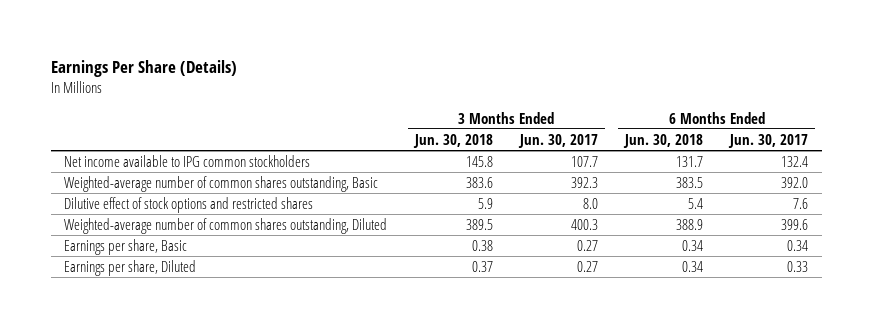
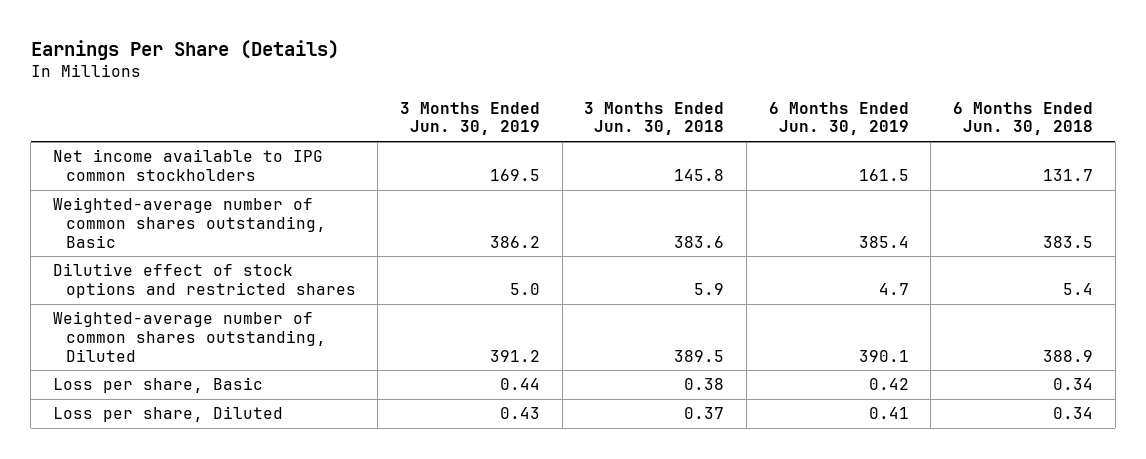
[517,133,598,148] Jun. 30, 2017 -> none
[728,133,809,148] Jun. 30, 2017 -> none
none -> [400,101,541,136] 3 Months Ended Jun. 30, 2019
none -> [768,101,909,136] 6 Months Ended Jun. 30, 2019
[64,238,188,255] Earnings per share, Basic -> [53,377,264,394] Loss per share, Basic
[64,259,197,276] Earnings per share, Diluted -> [53,406,284,423] Loss per share, Diluted

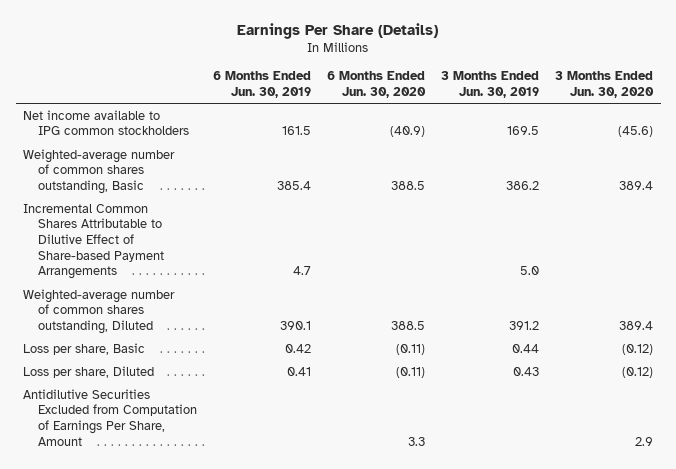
[584,101,725,136] 3 Months Ended Jun. 30, 2018 -> none
[952,101,1093,136] 6 Months Ended Jun. 30, 2018 -> none
none -> [327,71,427,98] 6 Months Ended Jun. 30, 2020
none -> [554,71,654,98] 3 Months Ended Jun. 30, 2020
[53,263,356,299] Dilutive effect of stock options and restricted shares -> [23,203,165,280] Incremental Common Shares Attributable to Dilutive Effect of Share-based Payment Arrangements
none -> [23,388,198,446] Antidilutive Securities Excluded from Computation of Earnings Per Share, Amount

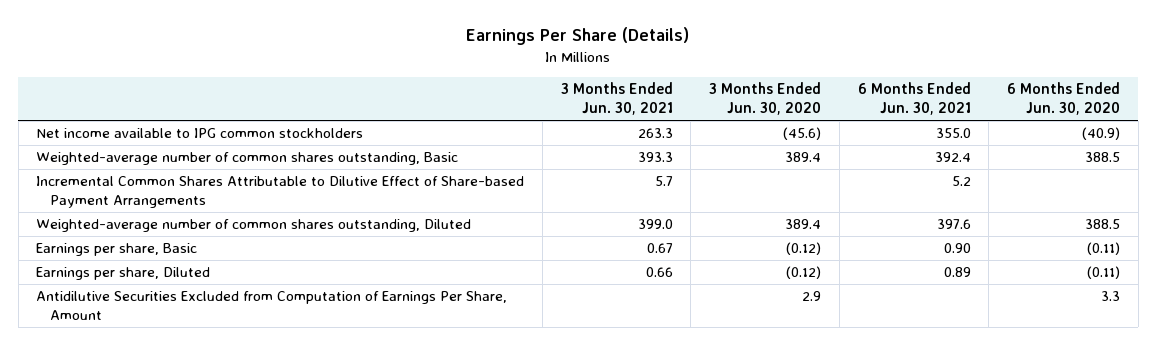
[213,71,312,98] 6 Months Ended Jun. 30, 2019 -> none
[441,71,540,98] 3 Months Ended Jun. 30, 2019 -> none
none -> [560,82,673,116] 3 Months Ended Jun. 30, 2021
none -> [857,82,971,116] 6 Months Ended Jun. 30, 2021
[23,342,146,355] Loss per share, Basic -> [36,243,198,257] Earnings per share, Basic
[23,365,155,378] Loss per share, Diluted -> [36,267,211,281] Earnings per share, Diluted

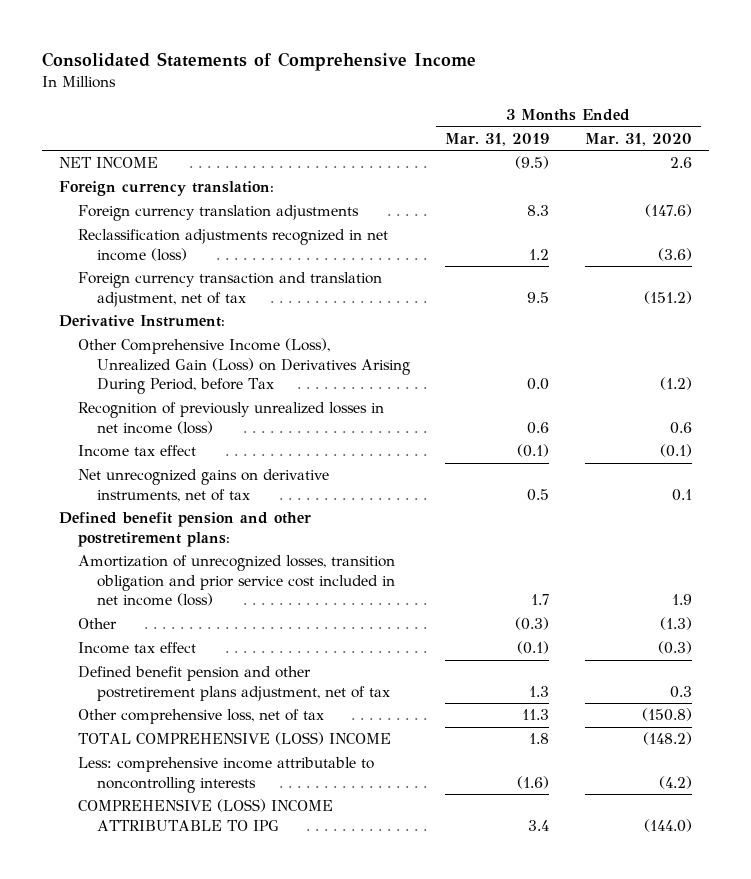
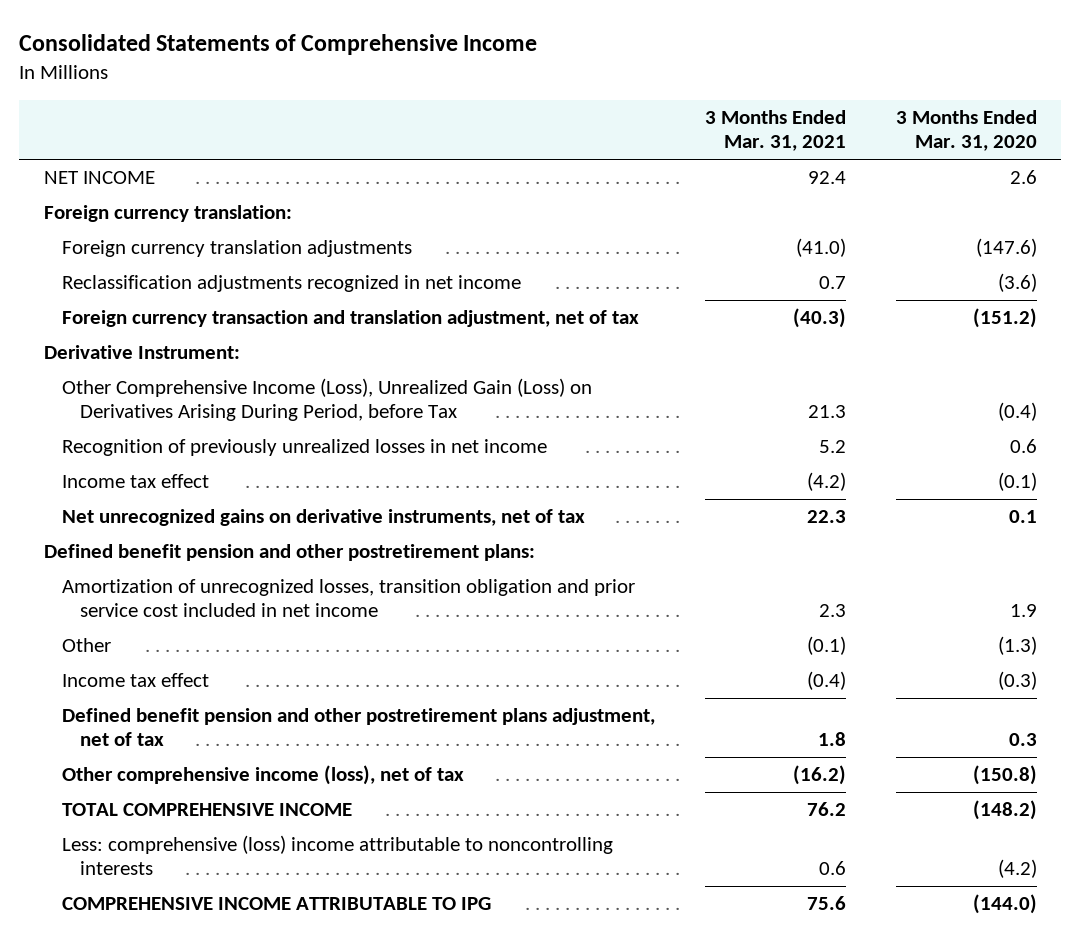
[445,132,550,146] Mar. 31, 2019 -> none
none -> [704,110,846,152] 3 Months Ended Mar. 31, 2021
[77,229,388,261] Reclassification adjustments recognized in net income (loss) -> [62,275,522,293] Reclassification adjustments recognized in net income
[659,377,692,391] (1.2) -> [997,402,1037,422] (0.4)
[77,402,384,434] Recognition of previously unrealized losses in net income (loss) -> [62,439,548,457] Recognition of previously unrealized losses in net income
[77,555,395,607] Amortization of unrecognized losses, transition obligation and prior service cost included in net income (loss) -> [62,579,636,618] Amortization of unrecognized losses, transition obligation and prior service cost included in net income
[77,709,324,725] Other comprehensive loss, net of tax -> [62,765,465,786] Other comprehensive income (loss), net of tax
[77,732,391,746] TOTAL COMPREHENSIVE (LOSS) INCOME -> [62,803,353,817] TOTAL COMPREHENSIVE INCOME
[77,757,374,793] Less: comprehensive income attributable to noncontrolling interests -> [62,835,614,876] Less: comprehensive (loss) income attributable to noncontrolling interests
[77,799,333,831] COMPREHENSIVE (LOSS) INCOME ATTRIBUTABLE TO IPG -> [62,897,492,911] COMPREHENSIVE INCOME ATTRIBUTABLE TO IPG

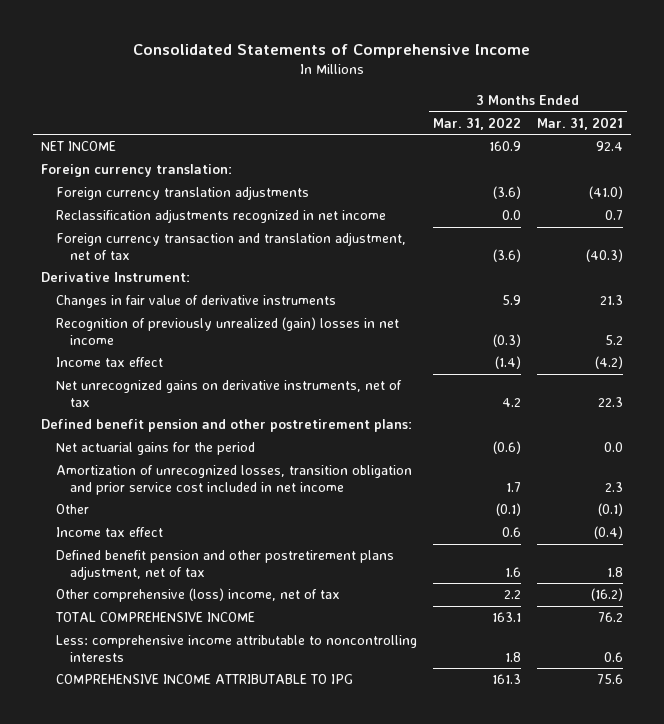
[895,110,1037,152] 3 Months Ended Mar. 31, 2020 -> none
none -> [432,116,521,130] Mar. 31, 2022
[62,378,593,422] Other Comprehensive Income (Loss), Unrealized Gain (Loss) on Derivatives Arising During Period, before Tax -> [55,295,336,309] Changes in fair value of derivative instruments
[62,439,548,457] Recognition of previously unrealized losses in net income -> [55,317,399,345] Recognition of previously unrealized (gain) losses in net income
none -> [55,442,255,456] Net actuarial gains for the period
[62,765,465,786] Other comprehensive income (loss), net of tax -> [55,588,340,603] Other comprehensive (loss) income, net of tax
[62,835,614,876] Less: comprehensive (loss) income attributable to noncontrolling interests -> [55,635,417,662] Less: comprehensive income attributable to noncontrolling interests

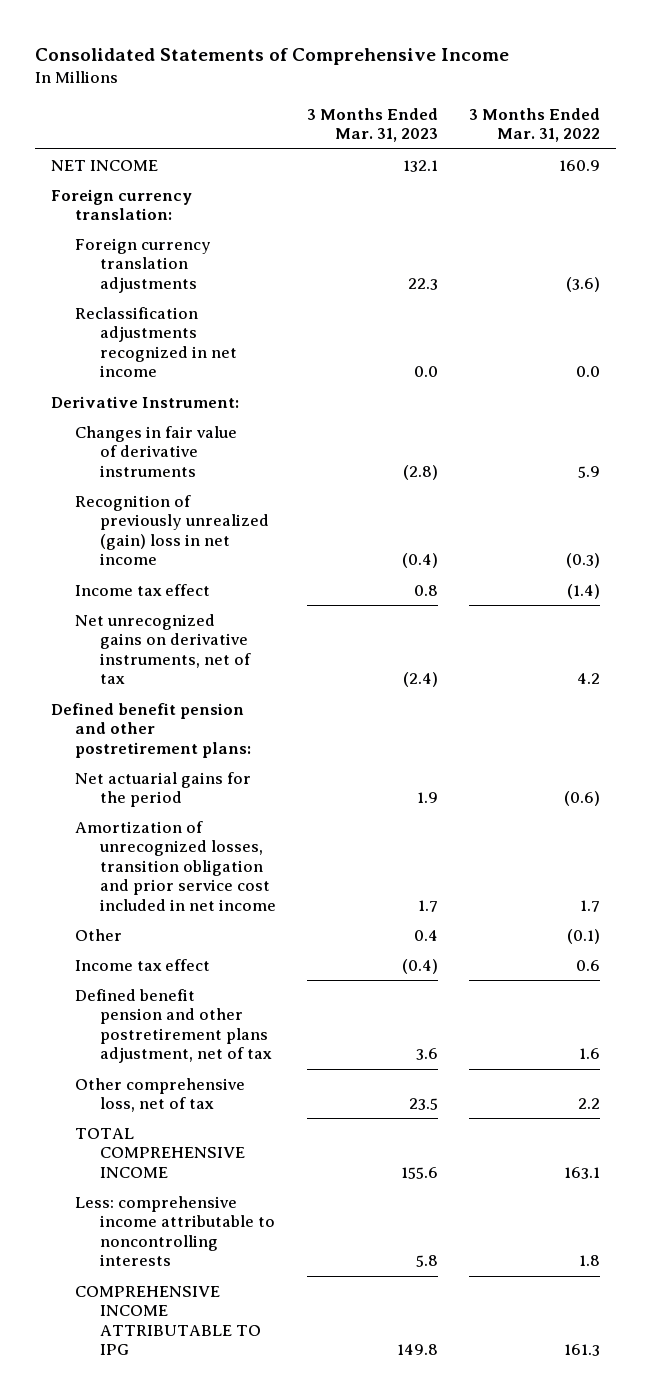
[536,116,623,130] Mar. 31, 2021 -> none
none -> [307,107,439,143] 3 Months Ended Mar. 31, 2023
[55,232,406,260] Foreign currency transaction and translation adjustment, net of tax -> none
[55,317,399,345] Recognition of previously unrealized (gain) losses in net income -> [75,494,270,566] Recognition of previously unrealized (gain) loss in net income
[55,588,340,603] Other comprehensive (loss) income, net of tax -> [75,1077,246,1113] Other comprehensive loss, net of tax

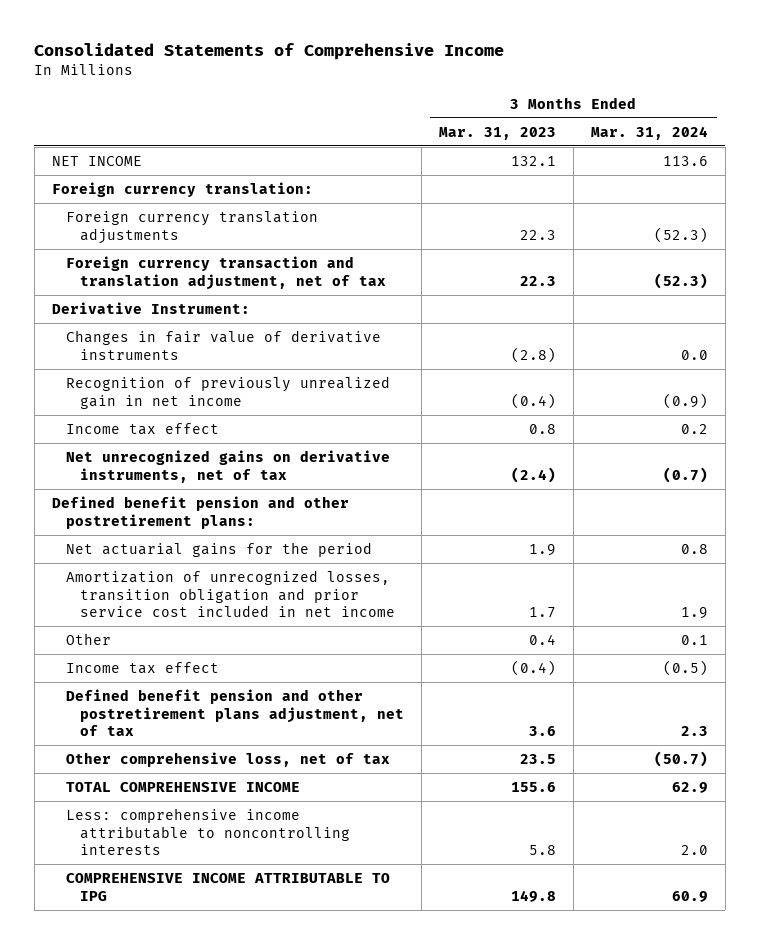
[469,107,601,143] 3 Months Ended Mar. 31, 2022 -> none
none -> [590,125,708,140] Mar. 31, 2024
[75,306,238,378] Reclassification adjustments recognized in net income -> none
none -> [65,255,387,290] Foreign currency transaction and translation adjustment, net of tax
[75,494,270,566] Recognition of previously unrealized (gain) loss in net income -> [65,375,390,409] Recognition of previously unrealized gain in net income

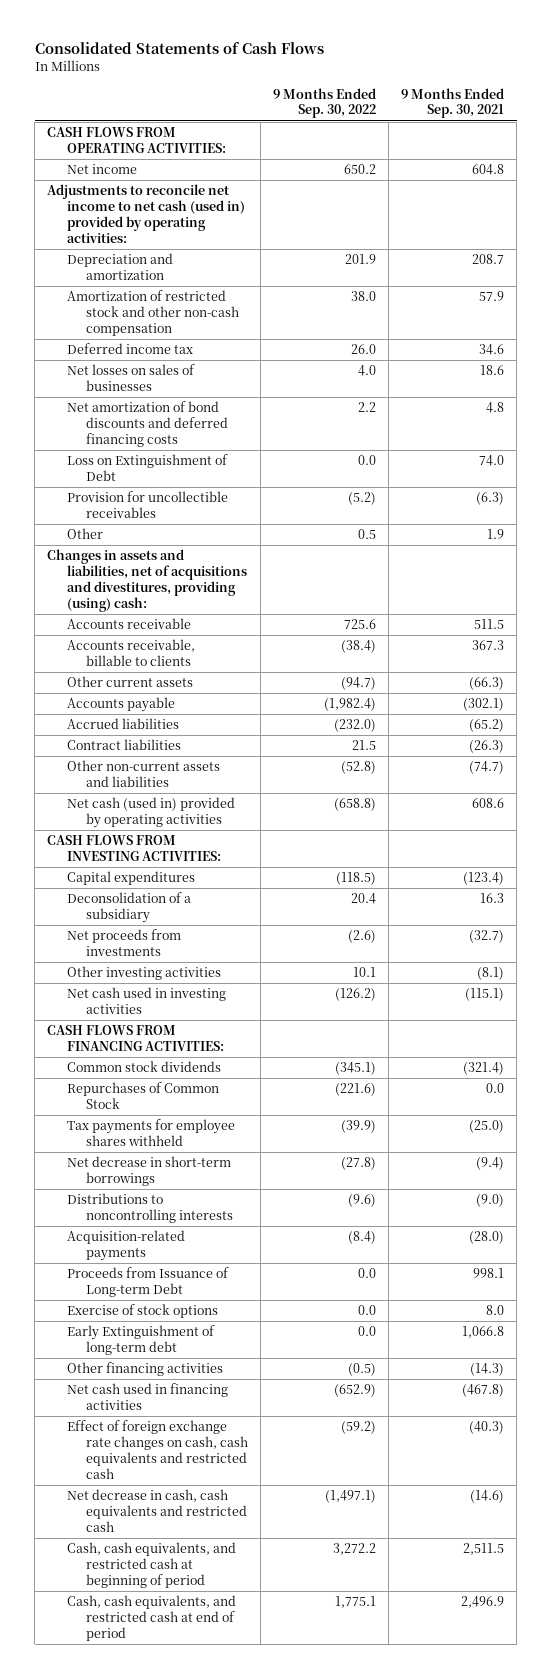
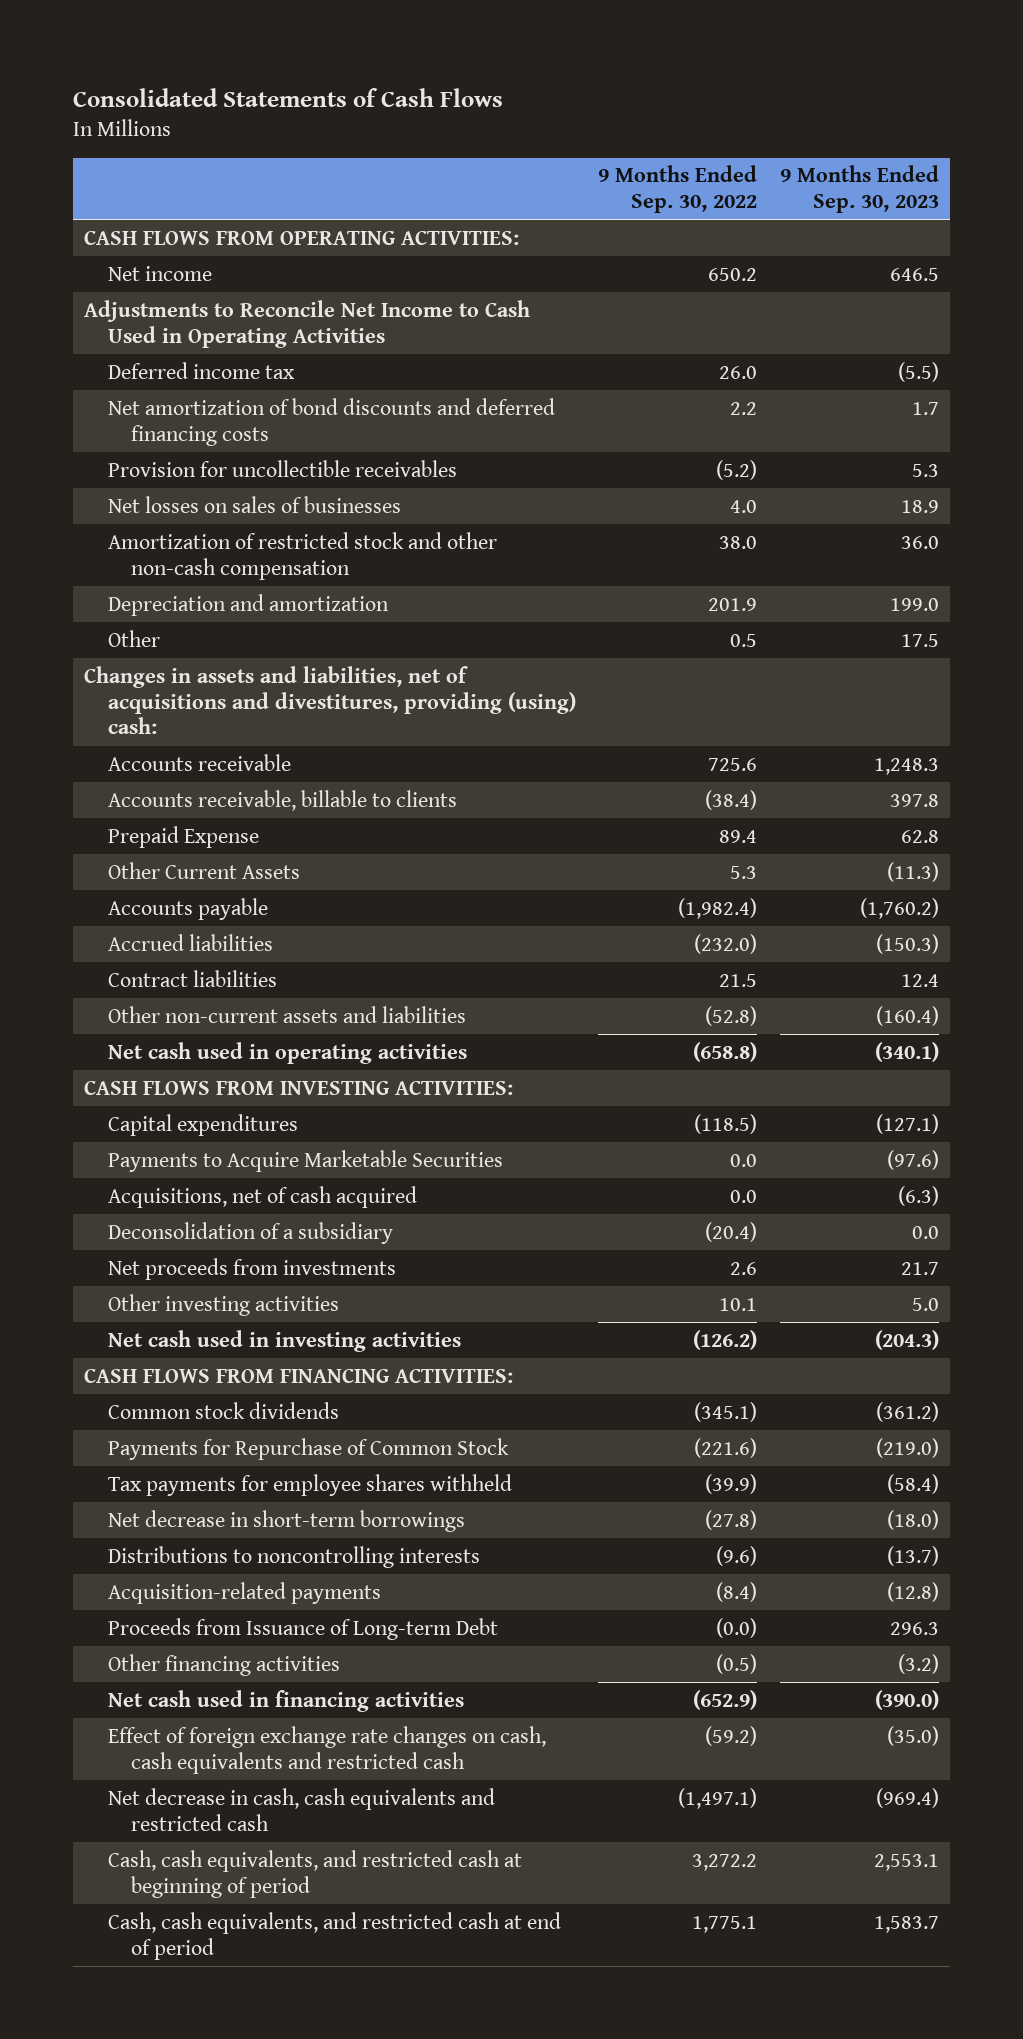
[401,87,505,119] 9 Months Ended Sep. 30, 2021 -> none
none -> [779,165,939,214] 9 Months Ended Sep. 30, 2023
[46,184,245,243] Adjustments to reconcile net income to net cash (used in) provided by operating activities: -> [84,299,531,348] Adjustments to Reconcile Net Income to Cash Used in Operating Activities
[66,454,228,482] Loss on Extinguishment of Debt -> none
[66,364,195,392] Net losses on sales of businesses -> [107,495,401,513] Net losses on sales of businesses
[66,290,240,336] Amortization of restricted stock and other non-cash compensation -> [107,531,497,580] Amortization of restricted stock and other non-cash compensation
[66,253,173,281] Depreciation and amortization -> [107,593,389,616] Depreciation and amortization
none -> [107,825,259,848] Prepaid Expense
[66,676,193,688] Other current assets -> [107,861,300,879] Other Current Assets
[341,677,377,691] (94.7) -> [730,865,758,879] 5.3
[66,797,235,829] Net cash (used in) provided by operating activities -> [107,1041,467,1064] Net cash used in operating activities
none -> [107,1149,503,1172] Payments to Acquire Marketable Securities
none -> [107,1185,417,1208] Acquisitions, net of cash acquired
[351,893,377,905] 20.4 -> [705,1221,758,1242] (20.4)
[348,930,377,944] (2.6) -> [730,1261,758,1275] 2.6
[66,1082,219,1110] Repurchases of Common Stock -> [107,1437,509,1460] Payments for Repurchase of Common Stock
[66,1304,218,1319] Exercise of stock options -> none
[66,1325,215,1356] Early Extinguishment of long-term debt -> none
[358,1268,377,1279] 0.0 -> [716,1617,758,1638] (0.0)

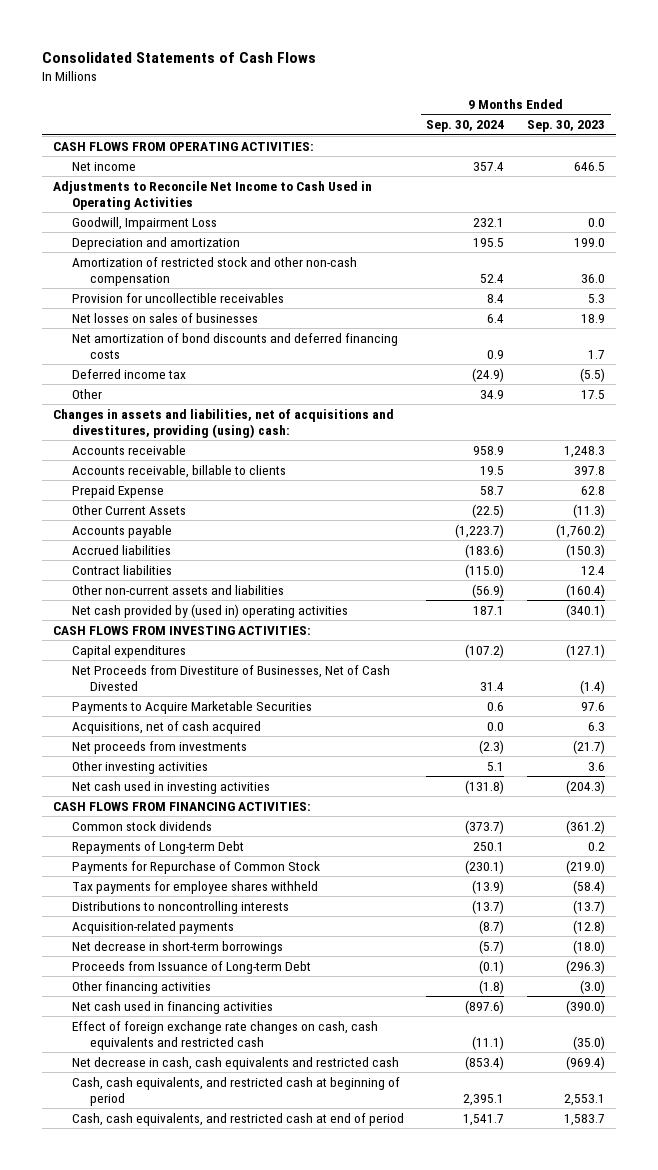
[598,165,758,214] 9 Months Ended Sep. 30, 2022 -> none
none -> [426,120,505,133] Sep. 30, 2024
none -> [71,216,217,230] Goodwill, Impairment Loss
[107,593,389,616] Depreciation and amortization -> [71,236,240,250] Depreciation and amortization
[107,531,497,580] Amortization of restricted stock and other non-cash compensation -> [71,256,357,287] Amortization of restricted stock and other non-cash compensation
[107,397,555,446] Net amortization of bond discounts and deferred financing costs -> [71,332,398,360] Net amortization of bond discounts and deferred financing costs
[107,361,295,379] Deferred income tax -> [71,368,186,379] Deferred income tax
[107,1041,467,1064] Net cash used in operating activities -> [71,603,348,618] Net cash provided by (used in) operating activities
[107,1221,393,1244] Deconsolidation of a subsidiary -> none
none -> [71,664,390,692] Net Proceeds from Divestiture of Businesses, Net of Cash Divested
[886,1149,939,1170] (97.6) -> [580,701,605,711] 97.6
[897,1185,939,1206] (6.3) -> [587,721,605,731] 6.3
[900,1261,939,1275] 21.7 -> [572,739,605,754] (21.7)
[911,1297,939,1311] 5.0 -> [587,761,605,771] 3.6
none -> [71,840,244,854] Repayments of Long-term Debt
[107,1509,465,1532] Net decrease in short-term borrowings -> [71,940,283,954] Net decrease in short-term borrowings
[889,1621,939,1635] 296.3 -> [565,959,605,974] (296.3)
[897,1653,939,1674] (3.2) -> [579,979,605,994] (3.0)

